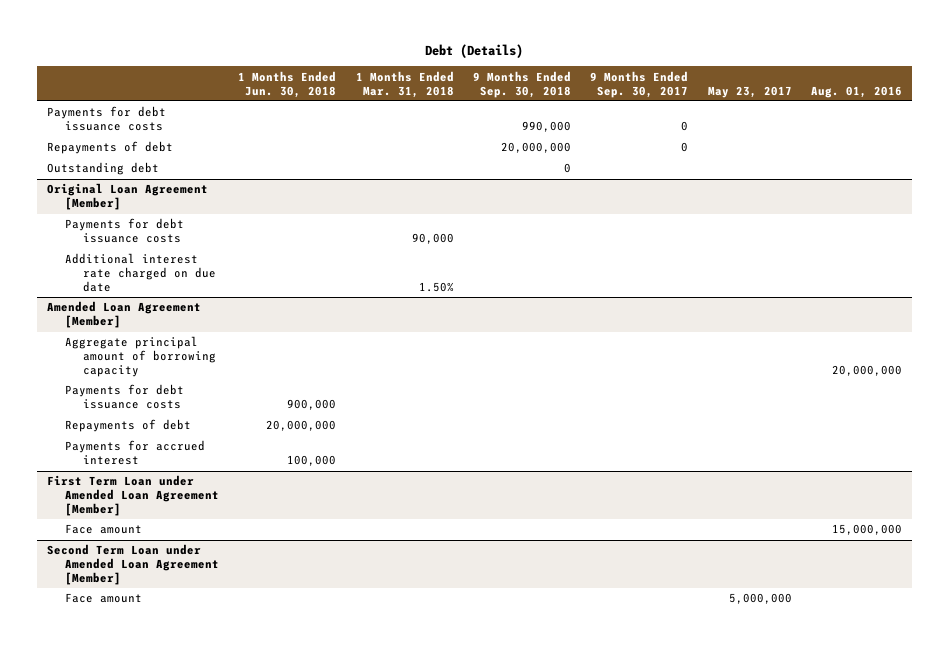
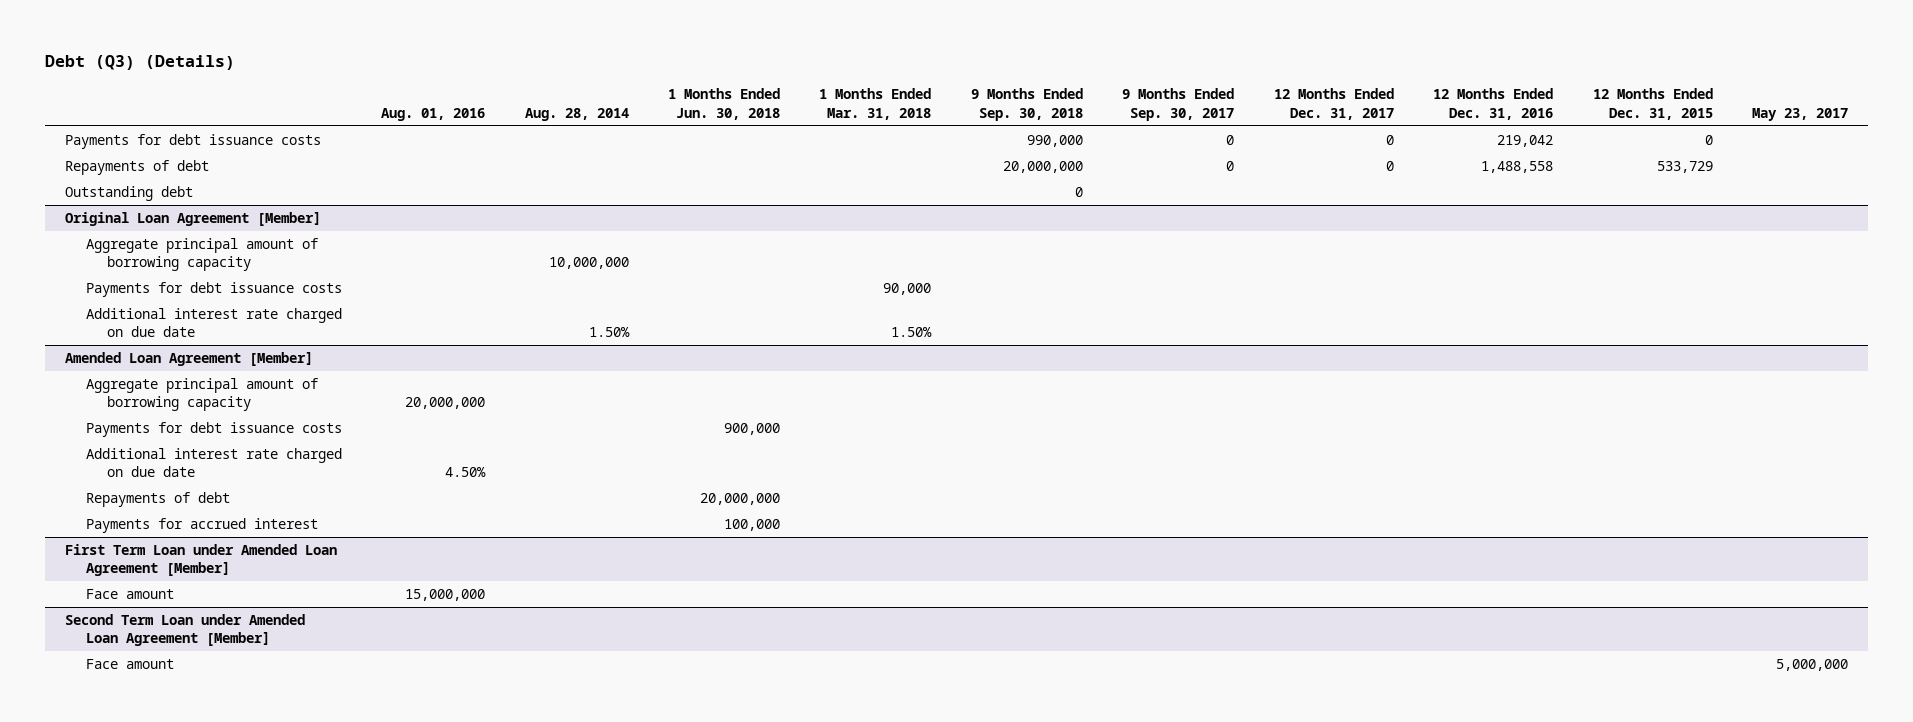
[425,43,524,58] Debt (Details) -> [45,54,236,70] Debt (Q3) (Details)
none -> [524,107,629,121] Aug. 28, 2014
none -> [1273,88,1394,120] 12 Months Ended Dec. 31, 2017
none -> [1433,88,1554,120] 12 Months Ended Dec. 31, 2016
none -> [1592,88,1713,120] 12 Months Ended Dec. 31, 2015
none -> [85,238,318,272] Aggregate principal amount of borrowing capacity
none -> [85,448,342,478] Additional interest rate charged on due date

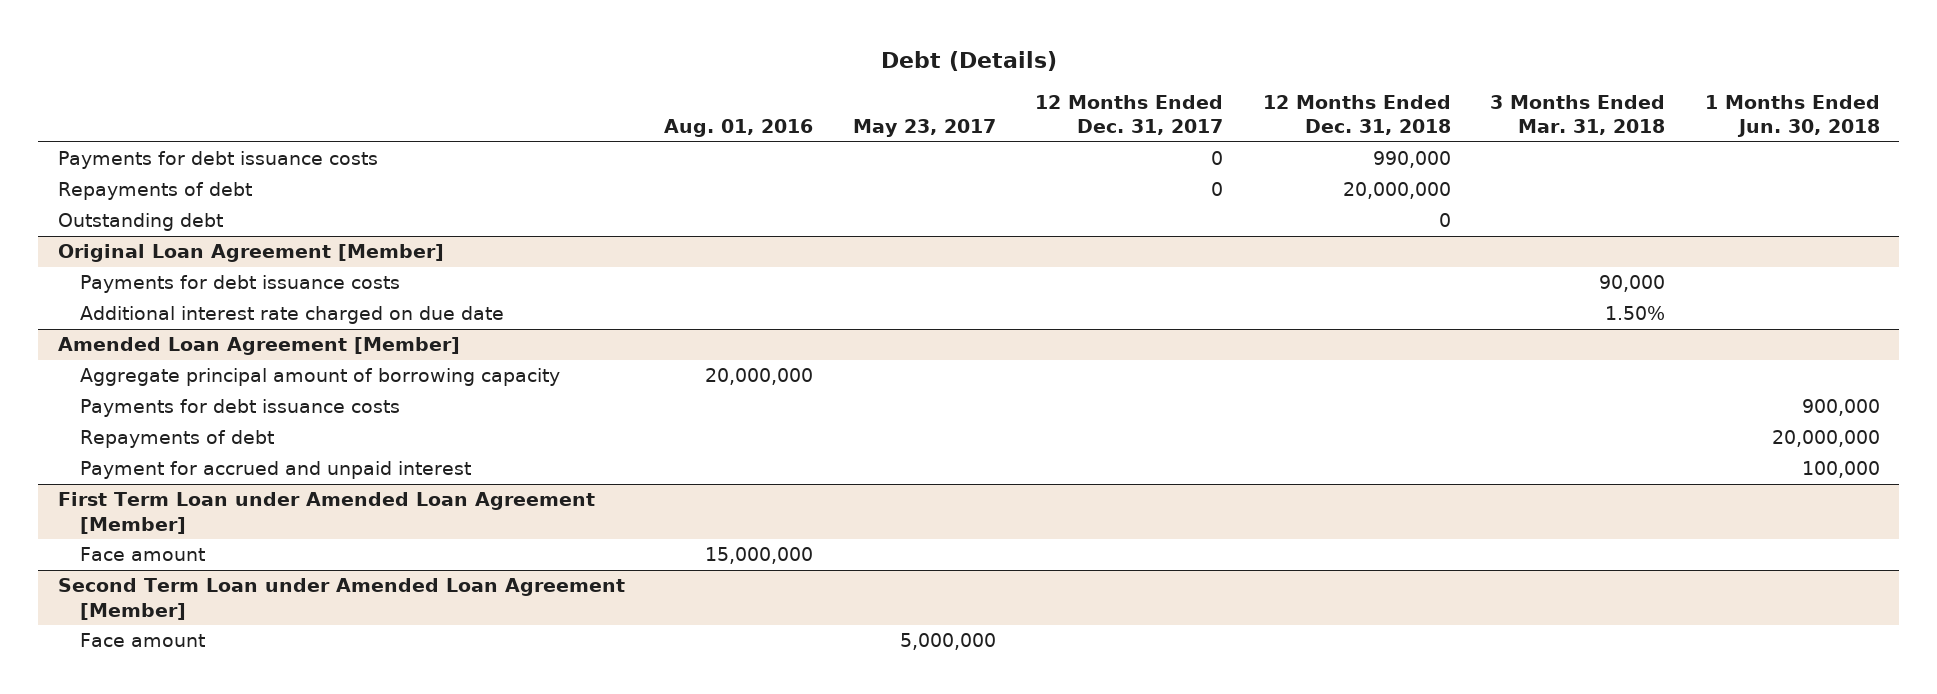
[45,54,236,70] Debt (Q3) (Details) -> [880,50,1057,71] Debt (Details)
[524,107,629,121] Aug. 28, 2014 -> none
[819,88,932,120] 1 Months Ended Mar. 31, 2018 -> none
[970,88,1083,121] 9 Months Ended Sep. 30, 2018 -> none
[1122,88,1235,121] 9 Months Ended Sep. 30, 2017 -> none
[1433,88,1554,120] 12 Months Ended Dec. 31, 2016 -> none
[1592,88,1713,120] 12 Months Ended Dec. 31, 2015 -> none
none -> [1262,95,1451,136] 12 Months Ended Dec. 31, 2018
none -> [1490,95,1666,136] 3 Months Ended Mar. 31, 2018
[85,238,318,272] Aggregate principal amount of borrowing capacity -> none
[85,448,342,478] Additional interest rate charged on due date -> none
[85,518,318,534] Payments for accrued interest -> [80,461,472,480] Payment for accrued and unpaid interest

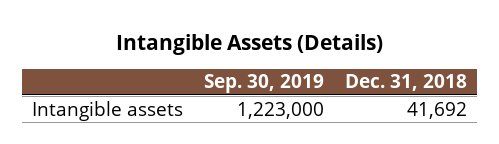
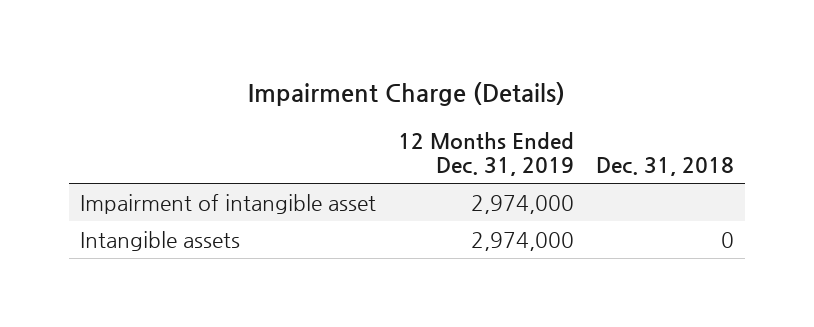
[115,34,383,56] Intangible Assets (Details) -> [248,82,566,107] Impairment Charge (Details)
[204,74,325,94] Sep. 30, 2019 -> none
none -> [398,132,575,177] 12 Months Ended Dec. 31, 2019
none -> [79,193,376,214] Impairment of intangible asset
[406,101,467,119] 41,692 -> [721,231,735,248] 0

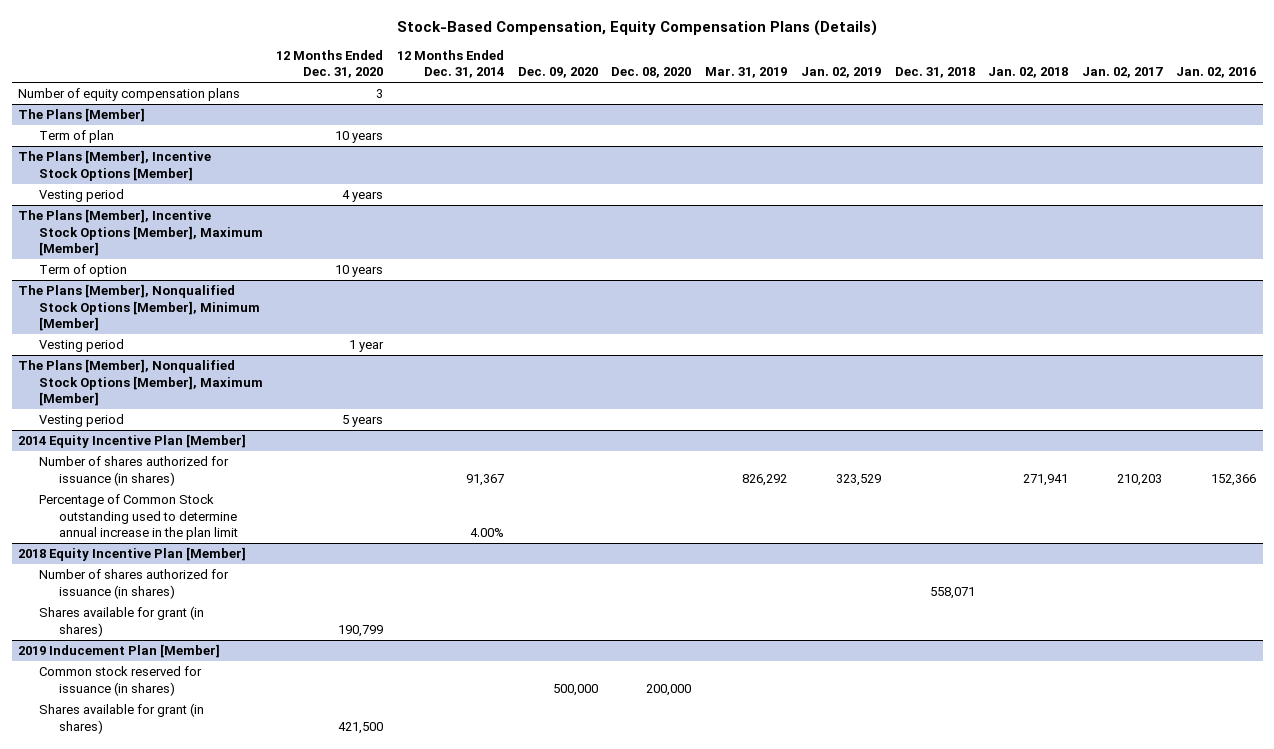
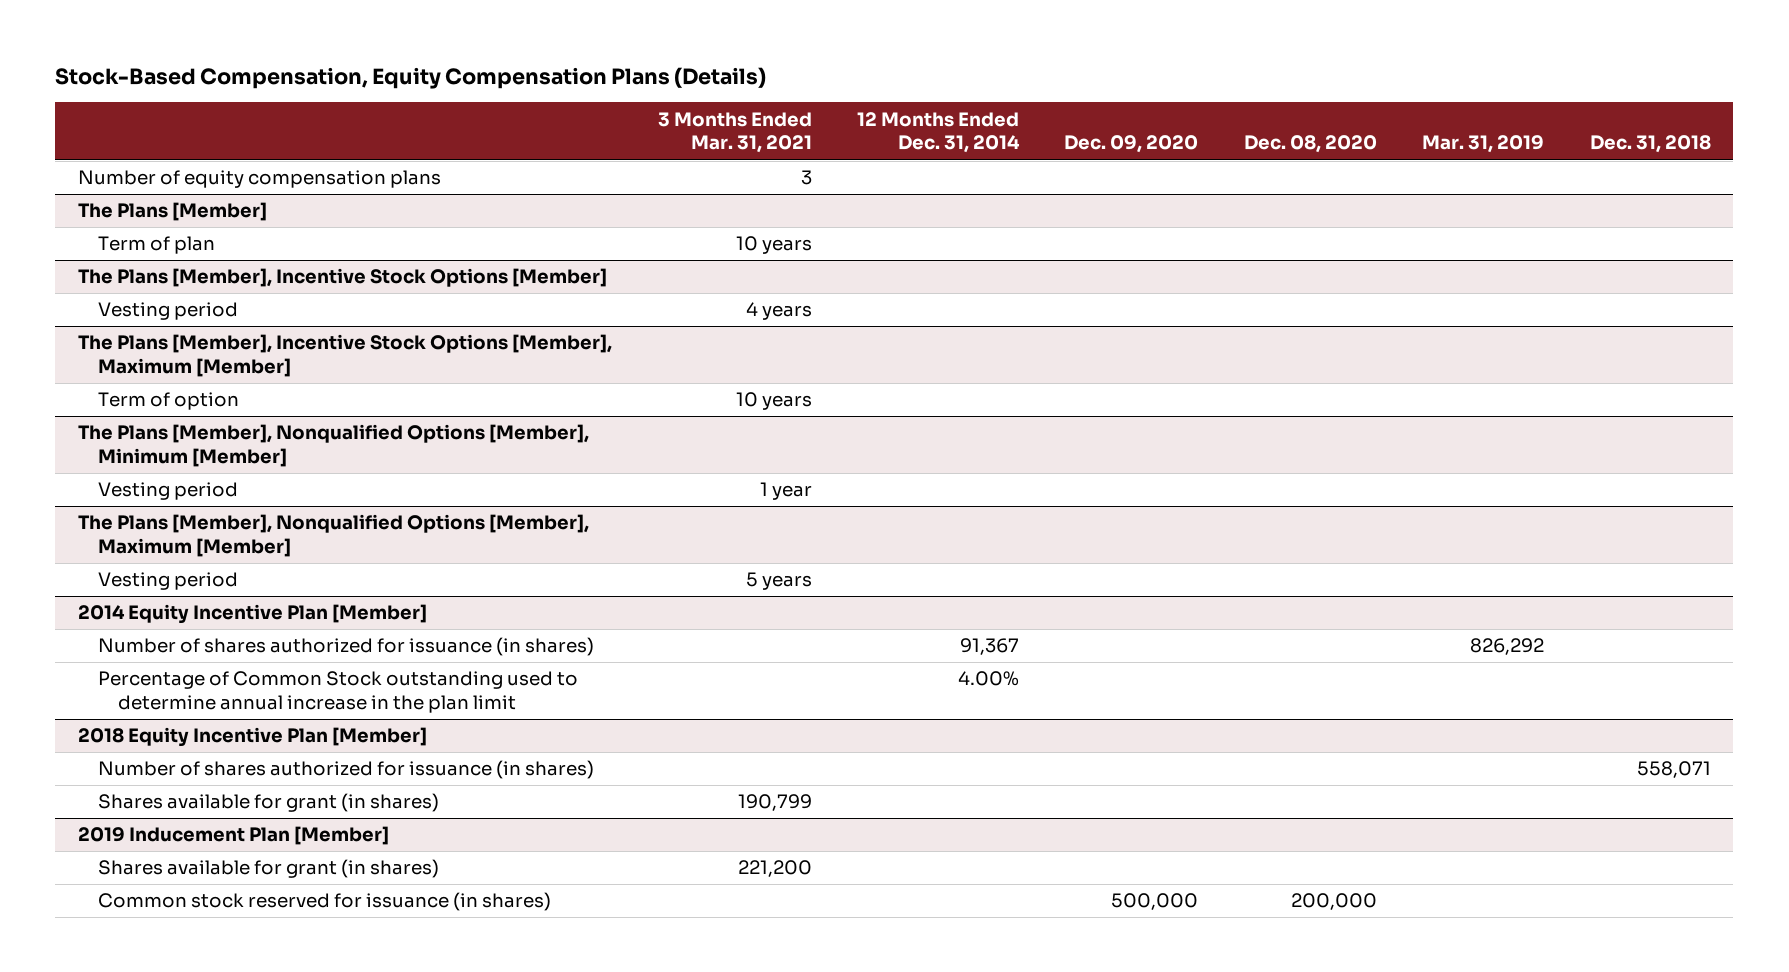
[276,49,384,79] 12 Months Ended Dec. 31, 2020 -> none
[800,67,881,79] Jan. 02, 2019 -> none
[988,67,1069,79] Jan. 02, 2018 -> none
[1082,67,1164,79] Jan. 02, 2017 -> none
[1175,67,1256,79] Jan. 02, 2016 -> none
none -> [657,111,812,154] 3 Months Ended Mar. 31, 2021
[18,284,260,332] The Plans [Member], Nonqualified Stock Options [Member], Minimum [Member] -> [78,424,590,468] The Plans [Member], Nonqualified Options [Member], Minimum [Member]
[18,359,263,407] The Plans [Member], Nonqualified Stock Options [Member], Maximum [Member] -> [78,514,590,558] The Plans [Member], Nonqualified Options [Member], Maximum [Member]
[38,666,202,696] Common stock reserved for issuance (in shares) -> [97,892,551,912] Common stock reserved for issuance (in shares)

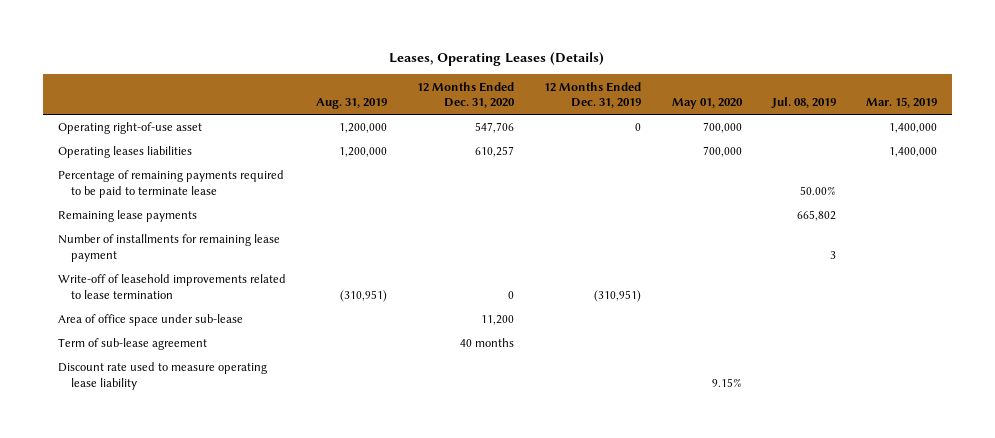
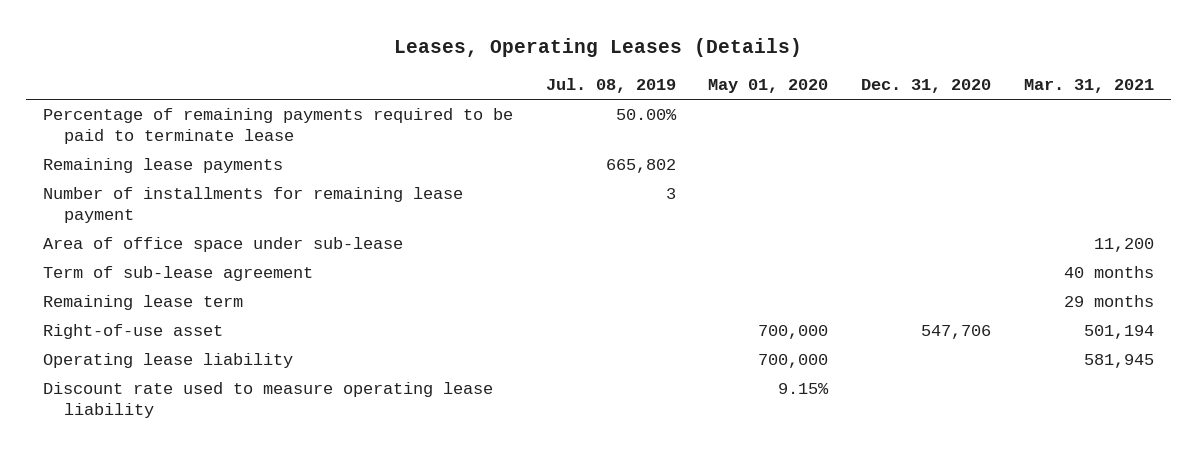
[316,98,388,110] Aug. 31, 2019 -> none
[417,81,516,109] 12 Months Ended Dec. 31, 2020 -> none
[544,81,642,109] 12 Months Ended Dec. 31, 2019 -> none
[865,97,937,109] Mar. 15, 2019 -> none
none -> [861,79,992,94] Dec. 31, 2020
none -> [1024,79,1155,94] Mar. 31, 2021
[58,122,203,135] Operating right-of-use asset -> none
[58,146,193,159] Operating leases liabilities -> none
[58,274,287,299] Write-off of leasehold improvements related to lease termination -> none
none -> [42,295,243,311] Remaining lease term
none -> [42,324,223,340] Right-of-use asset
none -> [42,353,293,369] Operating lease liability

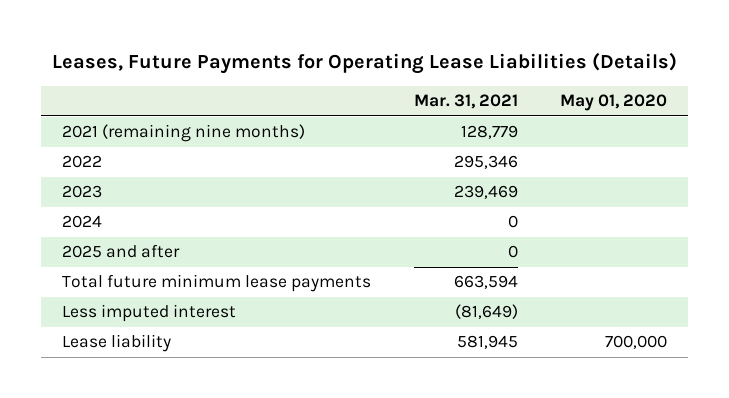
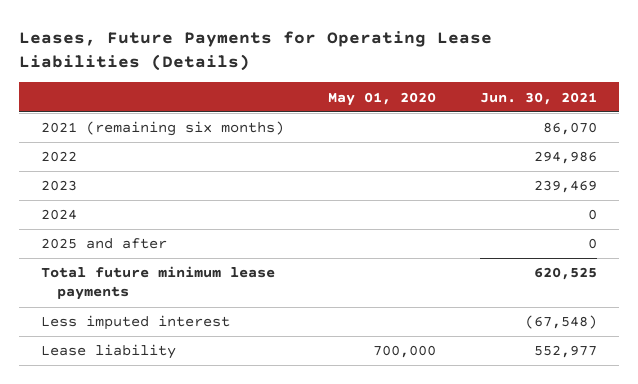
[413,94,518,110] Mar. 31, 2021 -> none
none -> [480,91,598,105] Jun. 30, 2021
[62,124,306,143] 2021 (remaining nine months) -> [40,121,284,137] 2021 (remaining six months)

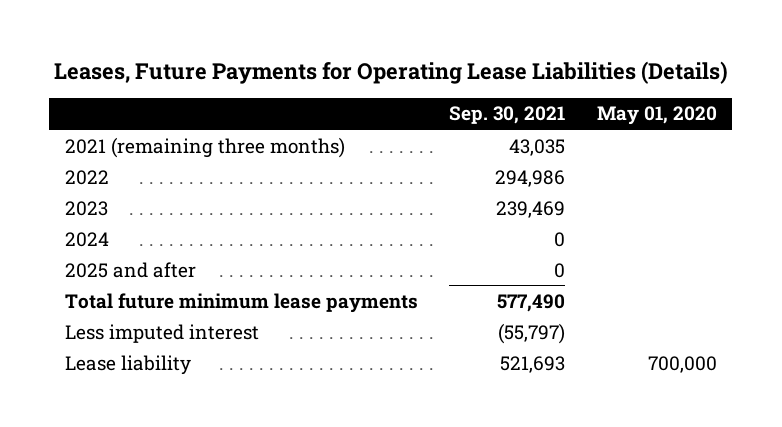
[480,91,598,105] Jun. 30, 2021 -> none
none -> [449,106,566,125] Sep. 30, 2021
[40,121,284,137] 2021 (remaining six months) -> [65,136,346,158] 2021 (remaining three months)

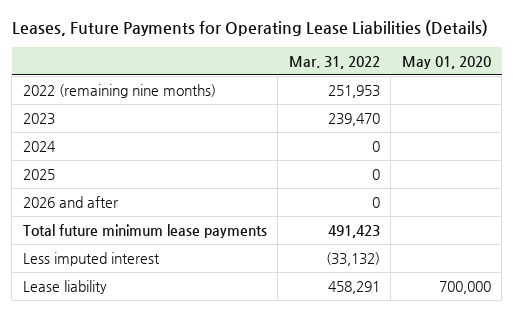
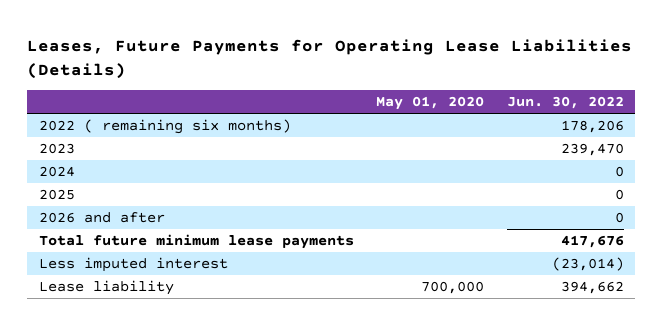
[288,55,380,69] Mar. 31, 2022 -> none
none -> [507,96,625,110] Jun. 30, 2022
[22,83,216,98] 2022 (remaining nine months) -> [38,119,291,135] 2022 ( remaining six months)

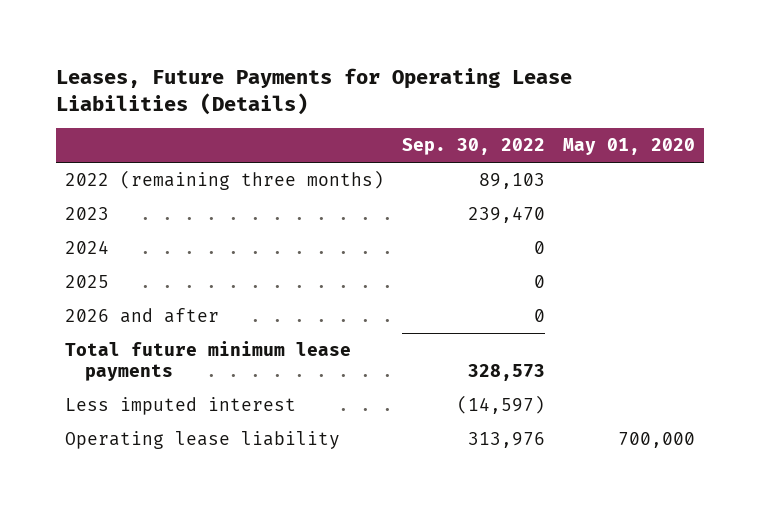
[507,96,625,110] Jun. 30, 2022 -> none
none -> [402,138,546,156] Sep. 30, 2022
[38,119,291,135] 2022 ( remaining six months) -> [65,170,385,191] 2022 (remaining three months)
[38,280,174,296] Lease liability -> [65,431,341,450] Operating lease liability

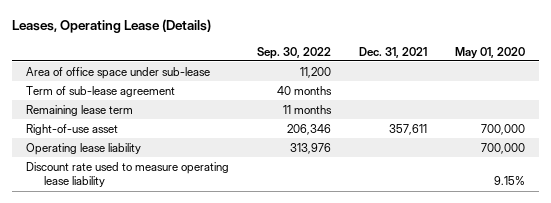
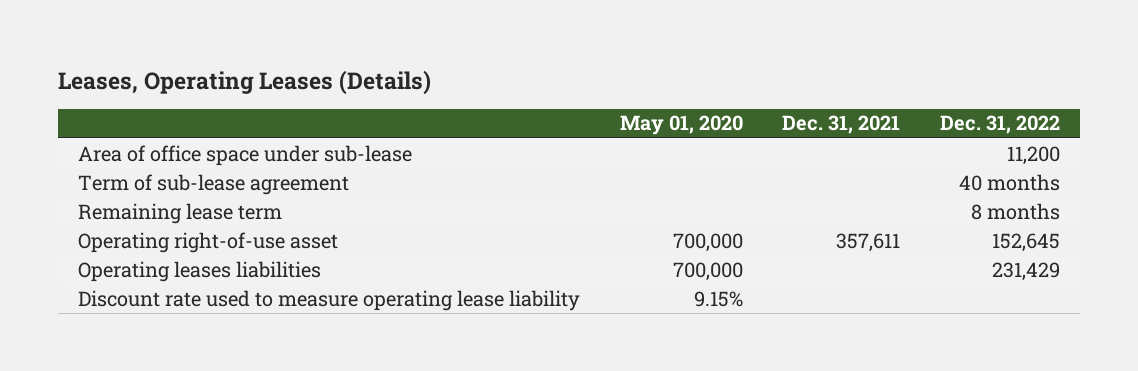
[12,19,212,34] Leases, Operating Lease (Details) -> [57,69,431,95] Leases, Operating Leases (Details)
[257,46,332,59] Sep. 30, 2022 -> none
none -> [940,115,1061,135] Dec. 31, 2022
[26,123,119,135] Right-of-use asset -> [77,231,338,253] Operating right-of-use asset
[26,142,142,155] Operating lease liability -> [77,260,321,282] Operating leases liabilities

